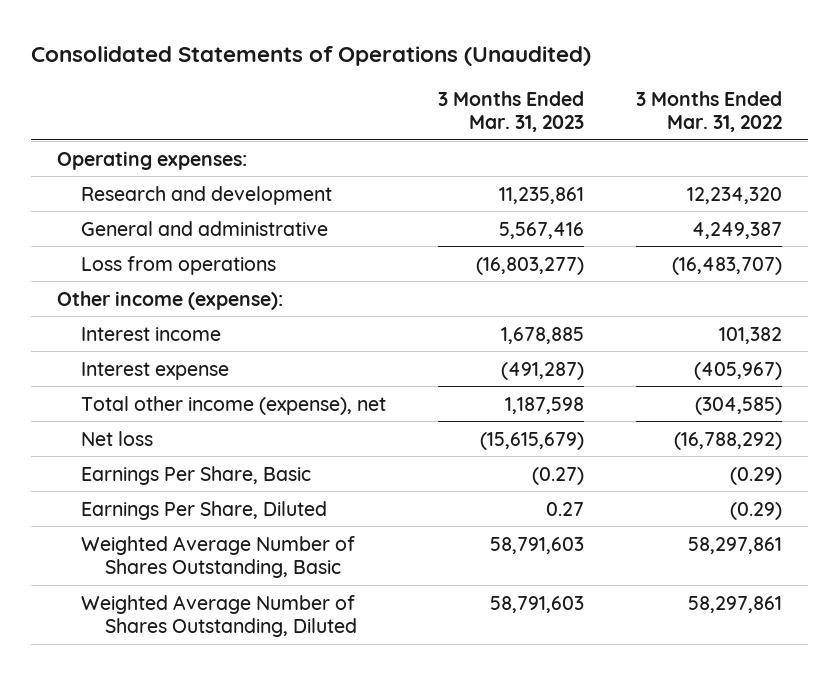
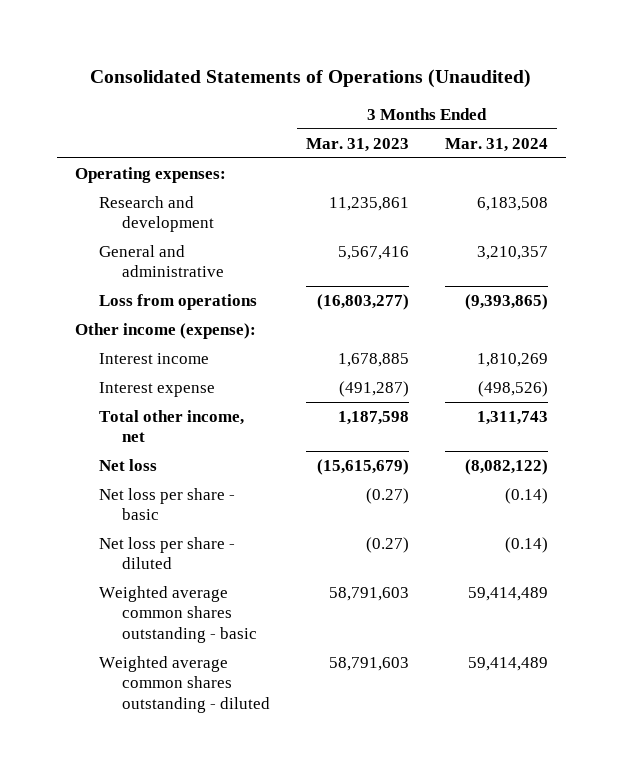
[636,90,783,133] 3 Months Ended Mar. 31, 2022 -> none
none -> [444,137,548,152] Mar. 31, 2024
[81,395,387,415] Total other income (expense), net -> [98,409,244,443] Total other income, net
[81,465,312,485] Earnings Per Share, Basic -> [98,487,235,521] Net loss per share - basic
[81,500,328,520] Earnings Per Share, Diluted -> [98,536,235,570] Net loss per share - diluted
[546,501,585,516] 0.27 -> [366,536,410,553] (0.27)
[81,535,356,578] Weighted Average Number of Shares Outstanding, Basic -> [98,585,258,643] Weighted average common shares outstanding - basic
[81,594,358,637] Weighted Average Number of Shares Outstanding, Diluted -> [98,655,271,713] Weighted average common shares outstanding - diluted

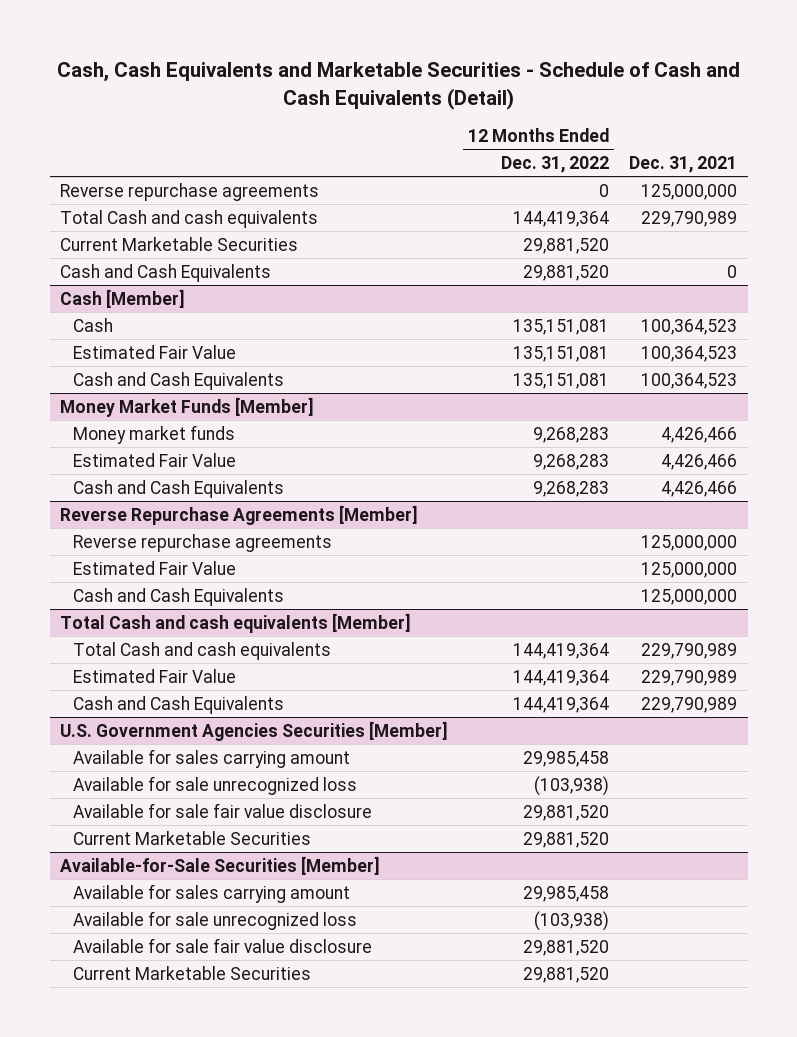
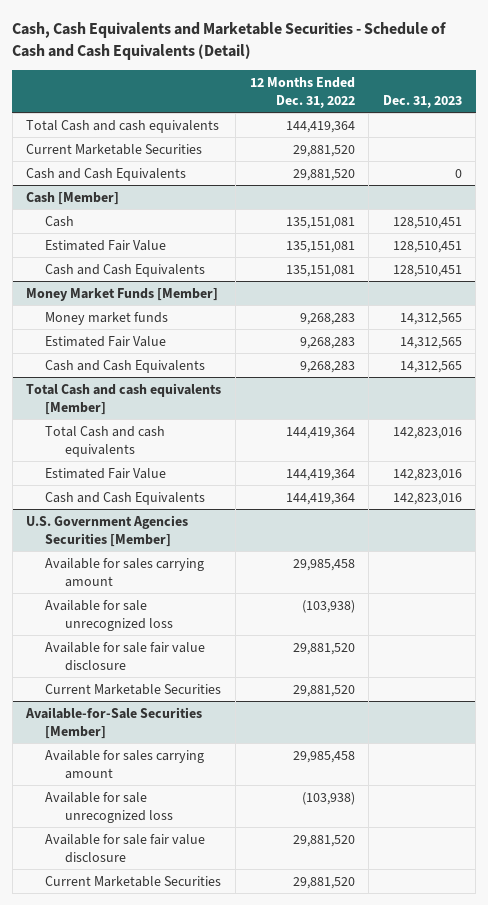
[629,156,738,174] Dec. 31, 2021 -> none
none -> [382,94,462,108] Dec. 31, 2023
[60,182,320,201] Reverse repurchase agreements -> none
[60,504,419,525] Reverse Repurchase Agreements [Member] -> none
[73,533,333,552] Reverse repurchase agreements -> none
[73,560,237,575] Estimated Fair Value -> none
[73,587,285,606] Cash and Cash Equivalents -> none

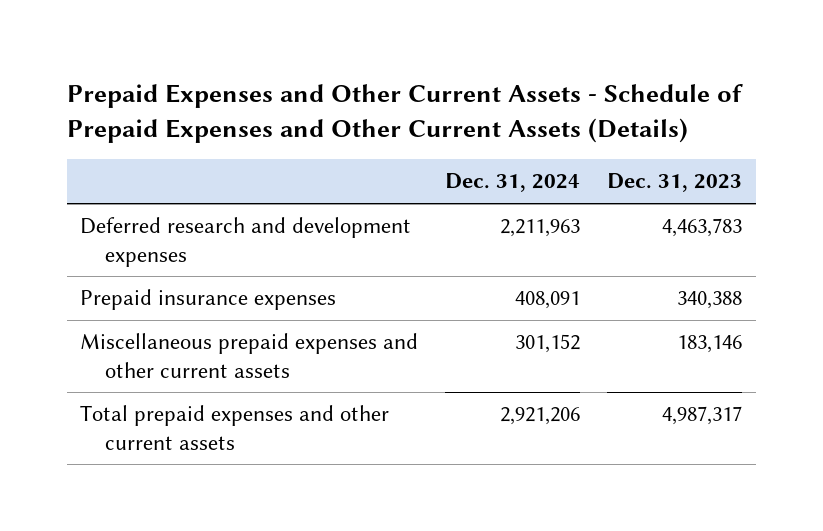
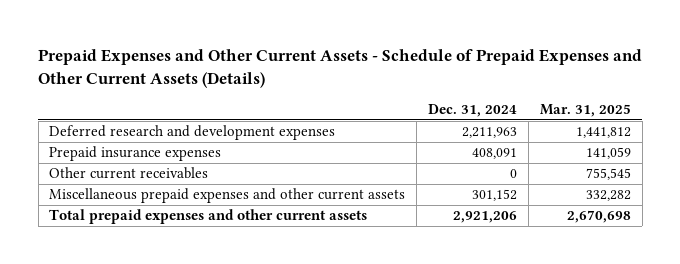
[607,173,743,193] Dec. 31, 2023 -> none
none -> [539,104,631,118] Mar. 31, 2025
none -> [49,167,209,180] Other current receivables

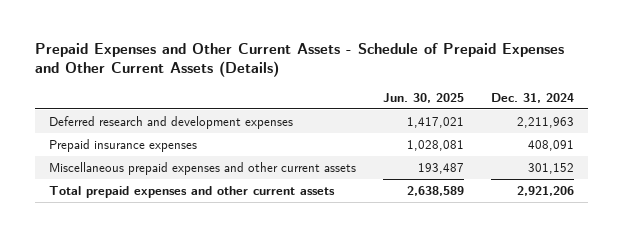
[539,104,631,118] Mar. 31, 2025 -> none
none -> [382,92,464,103] Jun. 30, 2025
[49,167,209,180] Other current receivables -> none

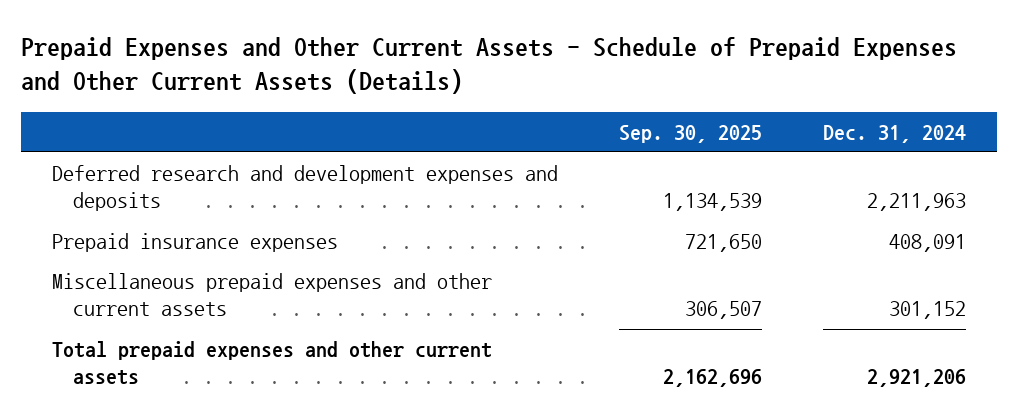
[382,92,464,103] Jun. 30, 2025 -> none
none -> [618,124,762,143] Sep. 30, 2025
[48,115,293,129] Deferred research and development expenses -> [51,165,558,212] Deferred research and development expenses and deposits

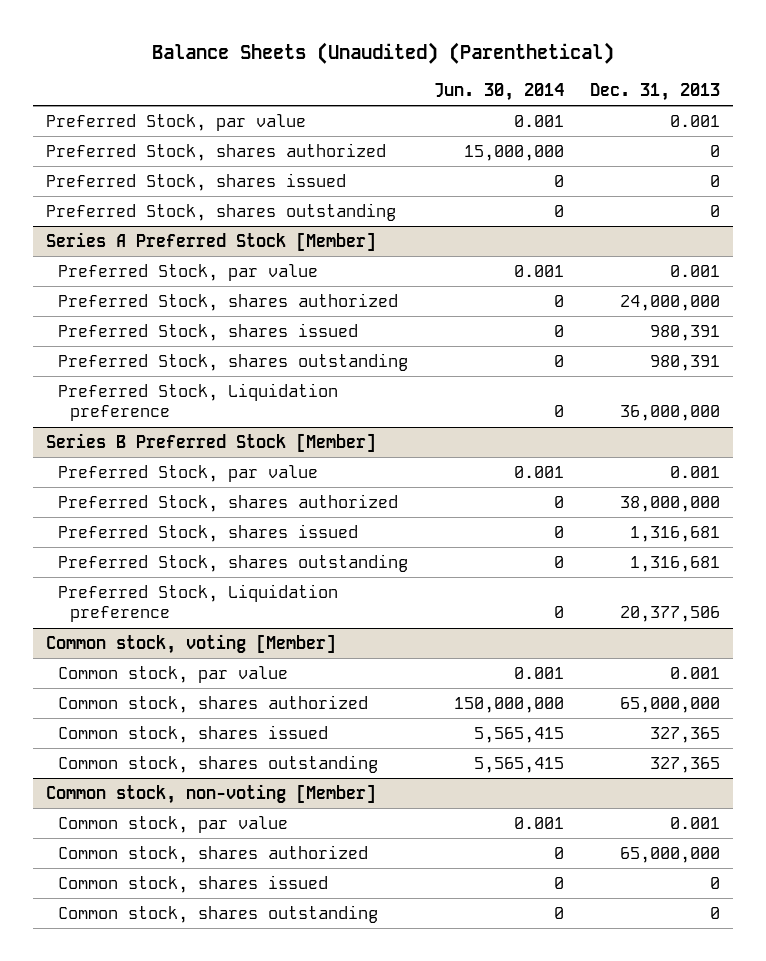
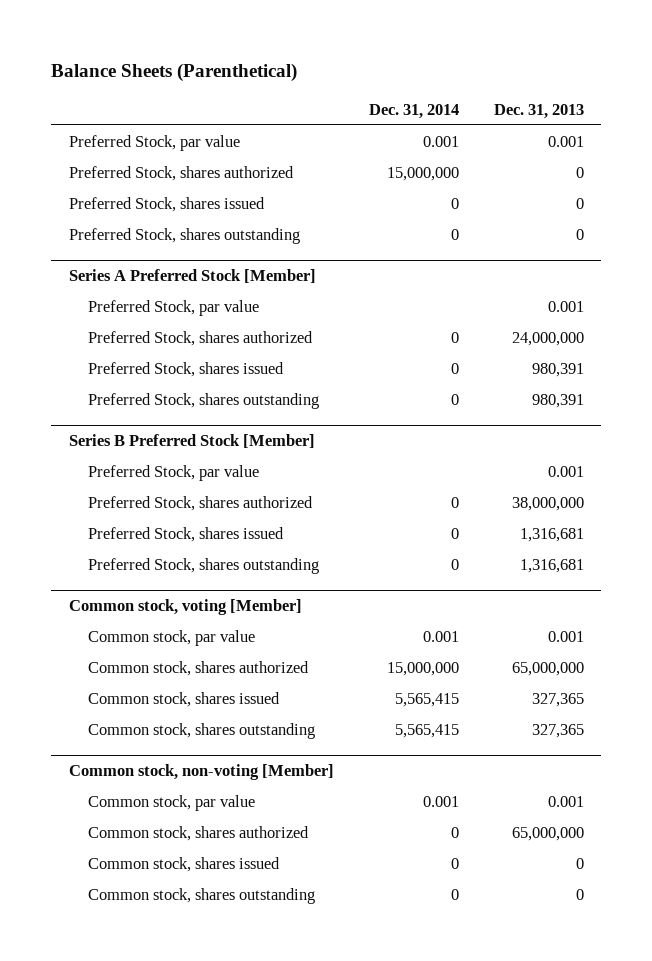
[151,41,614,64] Balance Sheets (Unaudited) (Parenthetical) -> [51,63,298,83] Balance Sheets (Parenthetical)
[433,83,564,102] Jun. 30, 2014 -> none
none -> [368,103,459,119] Dec. 31, 2014
[57,382,338,422] Preferred Stock, Liquidation preference -> none
[57,583,338,623] Preferred Stock, Liquidation preference -> none

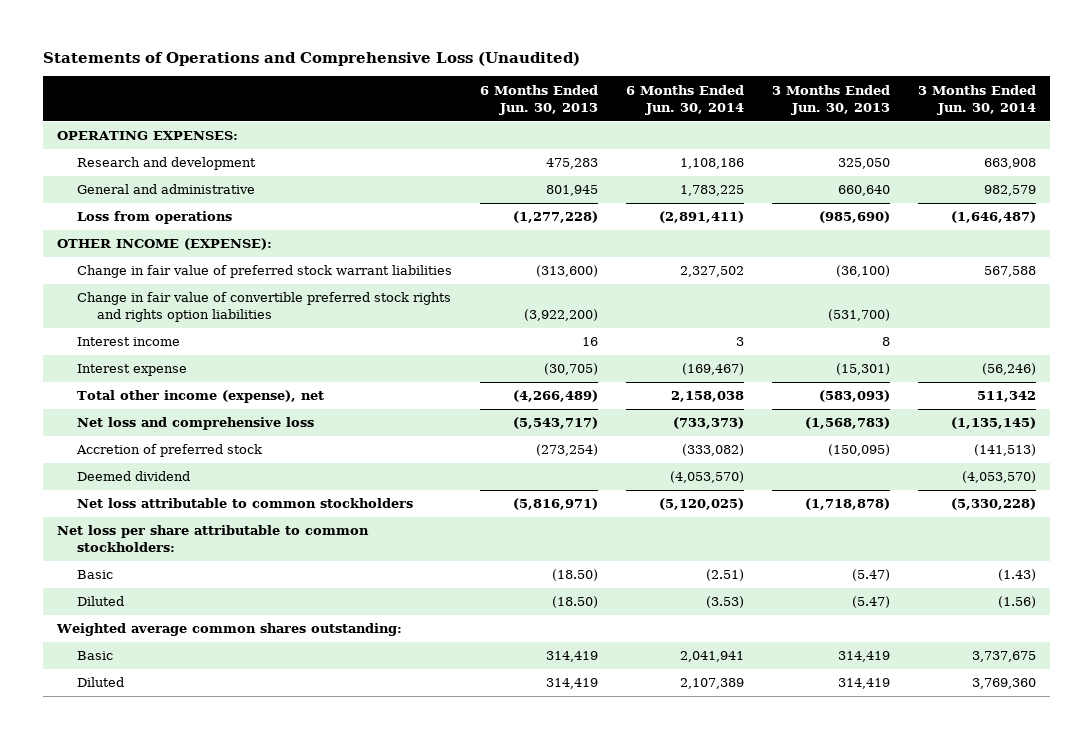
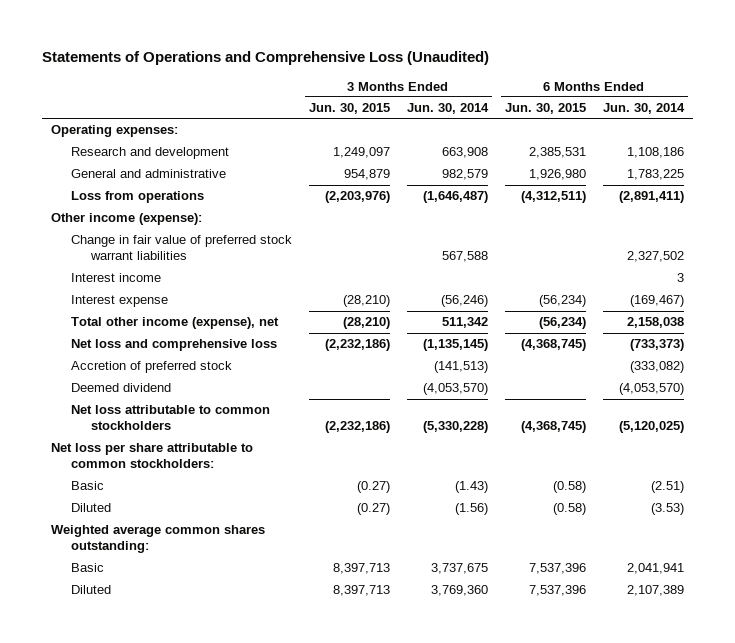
[479,84,598,115] 6 Months Ended Jun. 30, 2013 -> none
[771,84,890,115] 3 Months Ended Jun. 30, 2013 -> none
none -> [308,103,390,115] Jun. 30, 2015
none -> [504,103,586,115] Jun. 30, 2015
[56,131,238,141] OPERATING EXPENSES: -> [50,125,178,138] Operating expenses:
[56,238,272,251] OTHER INCOME (EXPENSE): -> [50,213,202,226] Other income (expense):
[76,292,451,323] Change in fair value of convertible preferred stock rights and rights option liabilities -> none

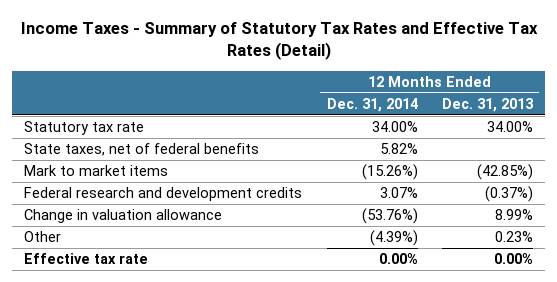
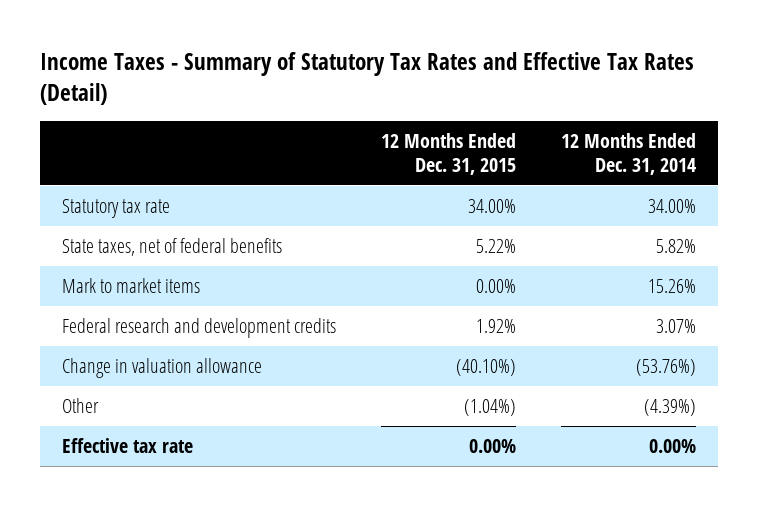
[441,97,534,112] Dec. 31, 2013 -> none
none -> [380,132,516,175] 12 Months Ended Dec. 31, 2015
[361,164,418,181] (15.26%) -> [647,278,696,293] 15.26%

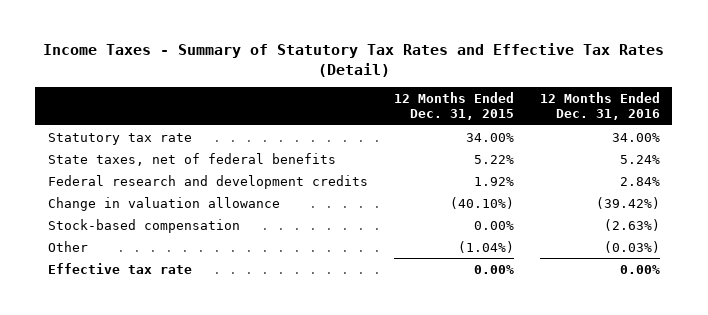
[560,132,696,175] 12 Months Ended Dec. 31, 2014 -> none
none -> [539,91,660,121] 12 Months Ended Dec. 31, 2016
[61,277,200,293] Mark to market items -> none
none -> [48,218,241,233] Stock-based compensation

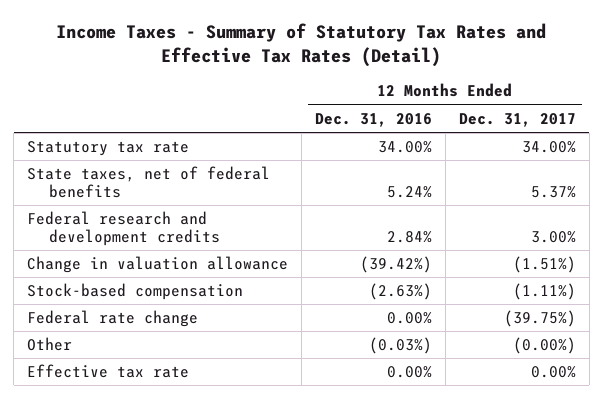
[393,91,514,121] 12 Months Ended Dec. 31, 2015 -> none
none -> [458,112,576,127] Dec. 31, 2017
none -> [26,310,198,328] Federal rate change

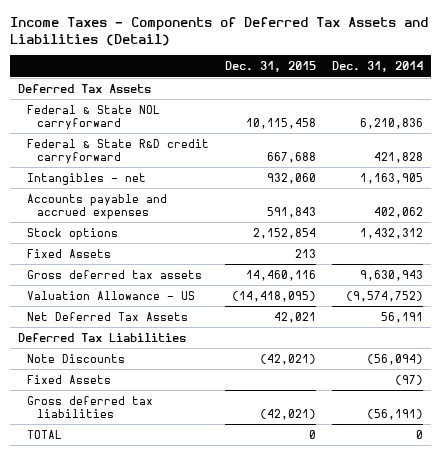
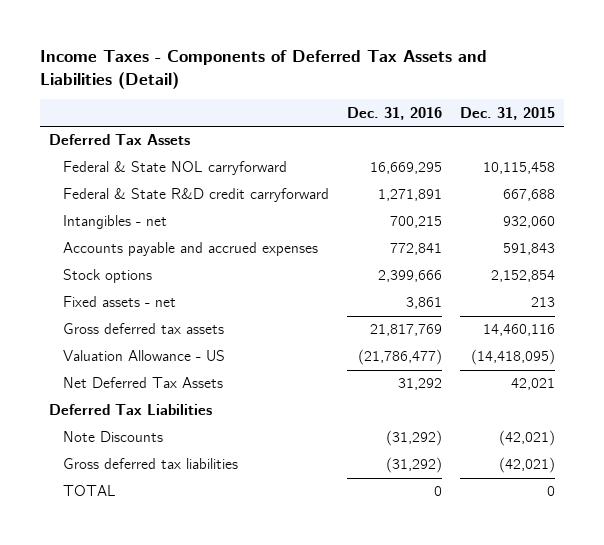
[332,61,424,73] Dec. 31, 2014 -> none
none -> [347,106,443,120] Dec. 31, 2016
[27,248,112,258] Fixed Assets -> [63,296,177,308] Fixed assets - net
[27,374,112,384] Fixed Assets -> none

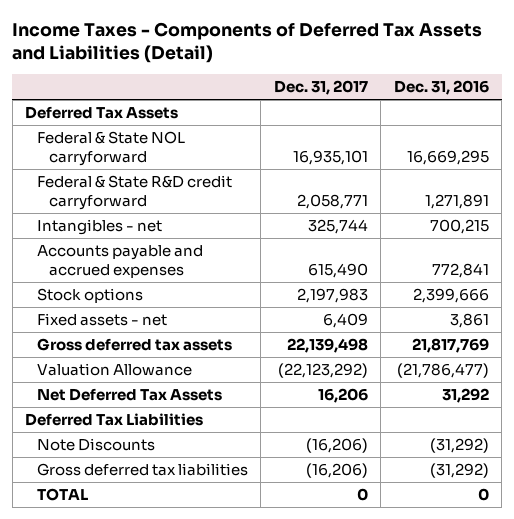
[460,106,556,120] Dec. 31, 2015 -> none
none -> [273,80,368,96] Dec. 31, 2017
[63,350,226,362] Valuation Allowance - US -> [36,363,192,377] Valuation Allowance

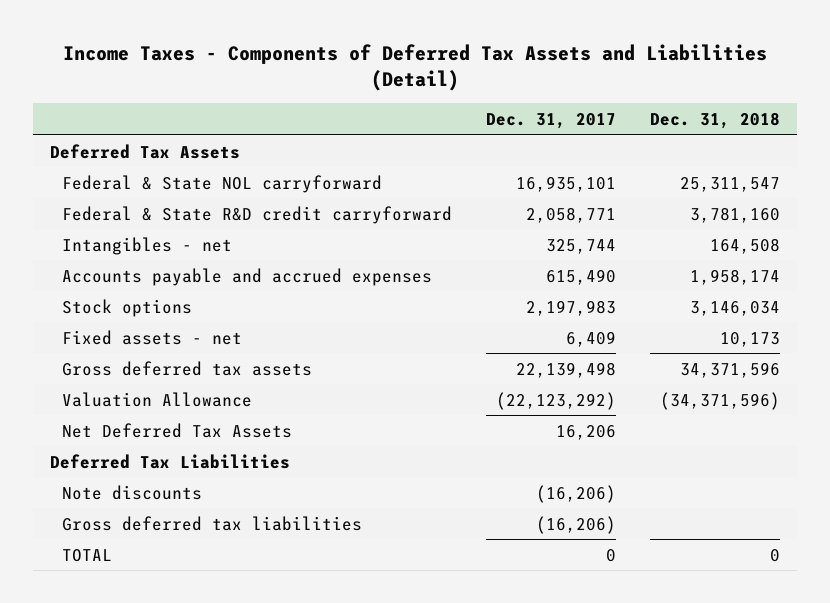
[393,80,489,96] Dec. 31, 2016 -> none
none -> [650,111,781,129] Dec. 31, 2018
[36,438,155,452] Note Discounts -> [62,484,203,500] Note discounts

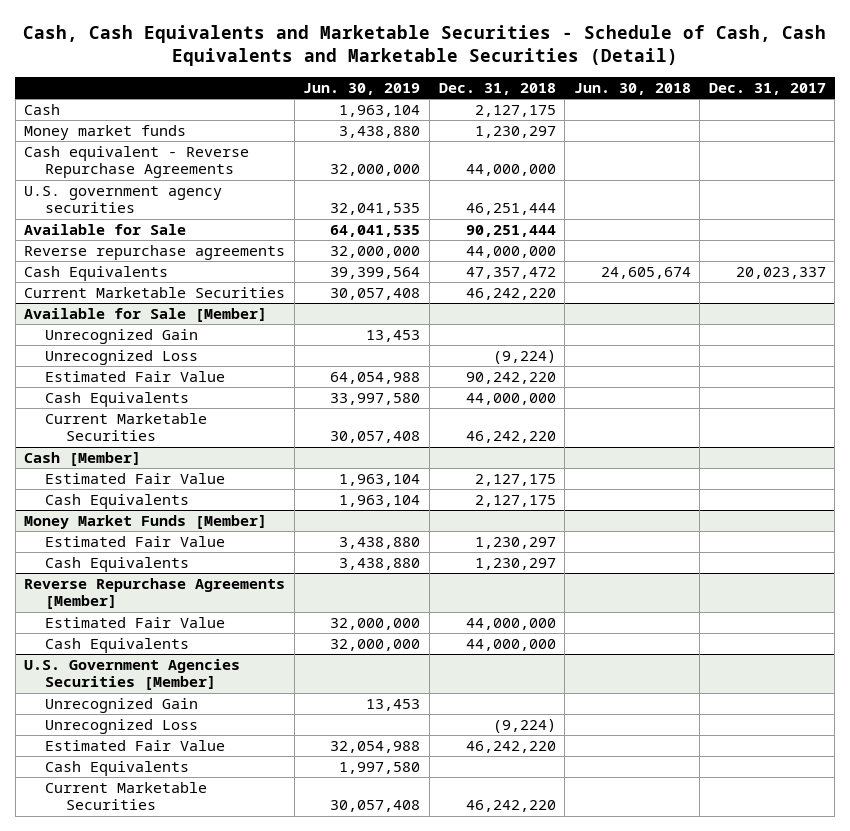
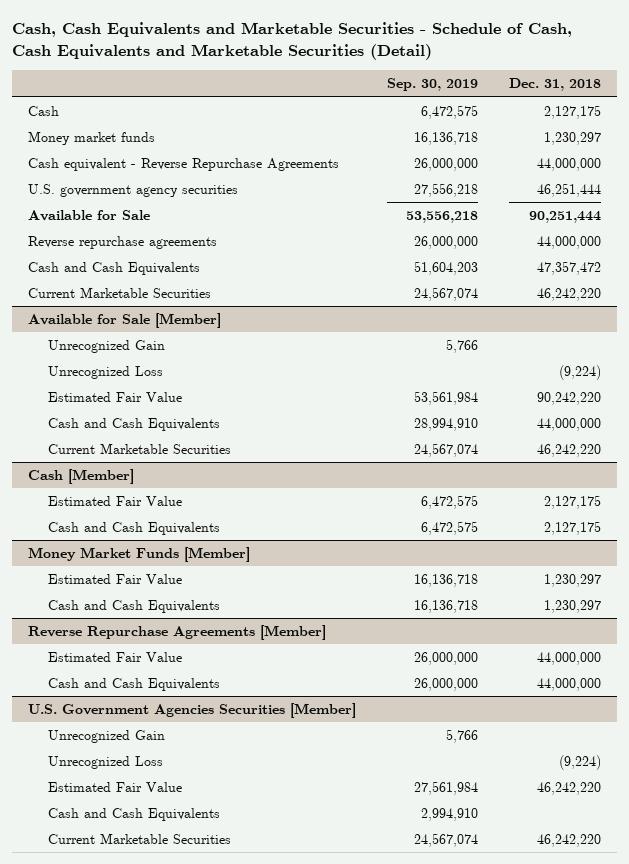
[303,83,421,96] Jun. 30, 2019 -> none
[573,83,691,96] Jun. 30, 2018 -> none
[708,83,826,96] Dec. 31, 2017 -> none
none -> [387,78,479,92] Sep. 30, 2019
[24,266,169,282] Cash Equivalents -> [27,262,200,276] Cash and Cash Equivalents
[45,392,190,408] Cash Equivalents -> [48,418,221,432] Cash and Cash Equivalents
[45,494,190,510] Cash Equivalents -> [48,522,221,536] Cash and Cash Equivalents
[45,557,190,573] Cash Equivalents -> [48,600,221,614] Cash and Cash Equivalents
[45,638,190,654] Cash Equivalents -> [48,678,221,692] Cash and Cash Equivalents
[45,761,190,777] Cash Equivalents -> [48,808,221,822] Cash and Cash Equivalents

